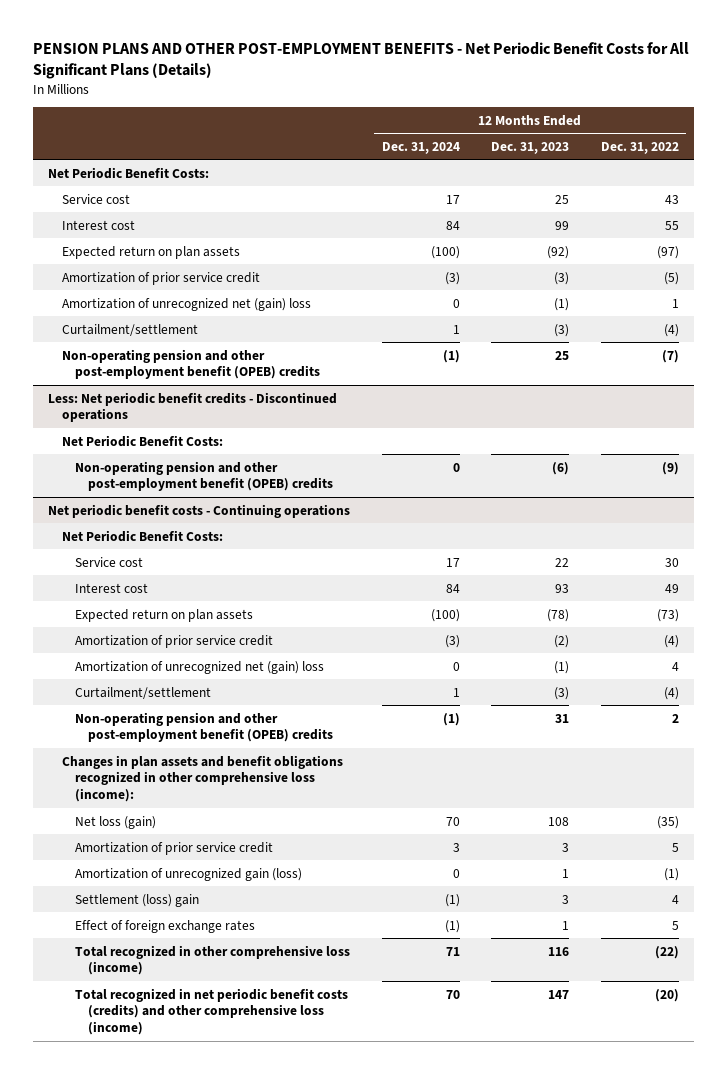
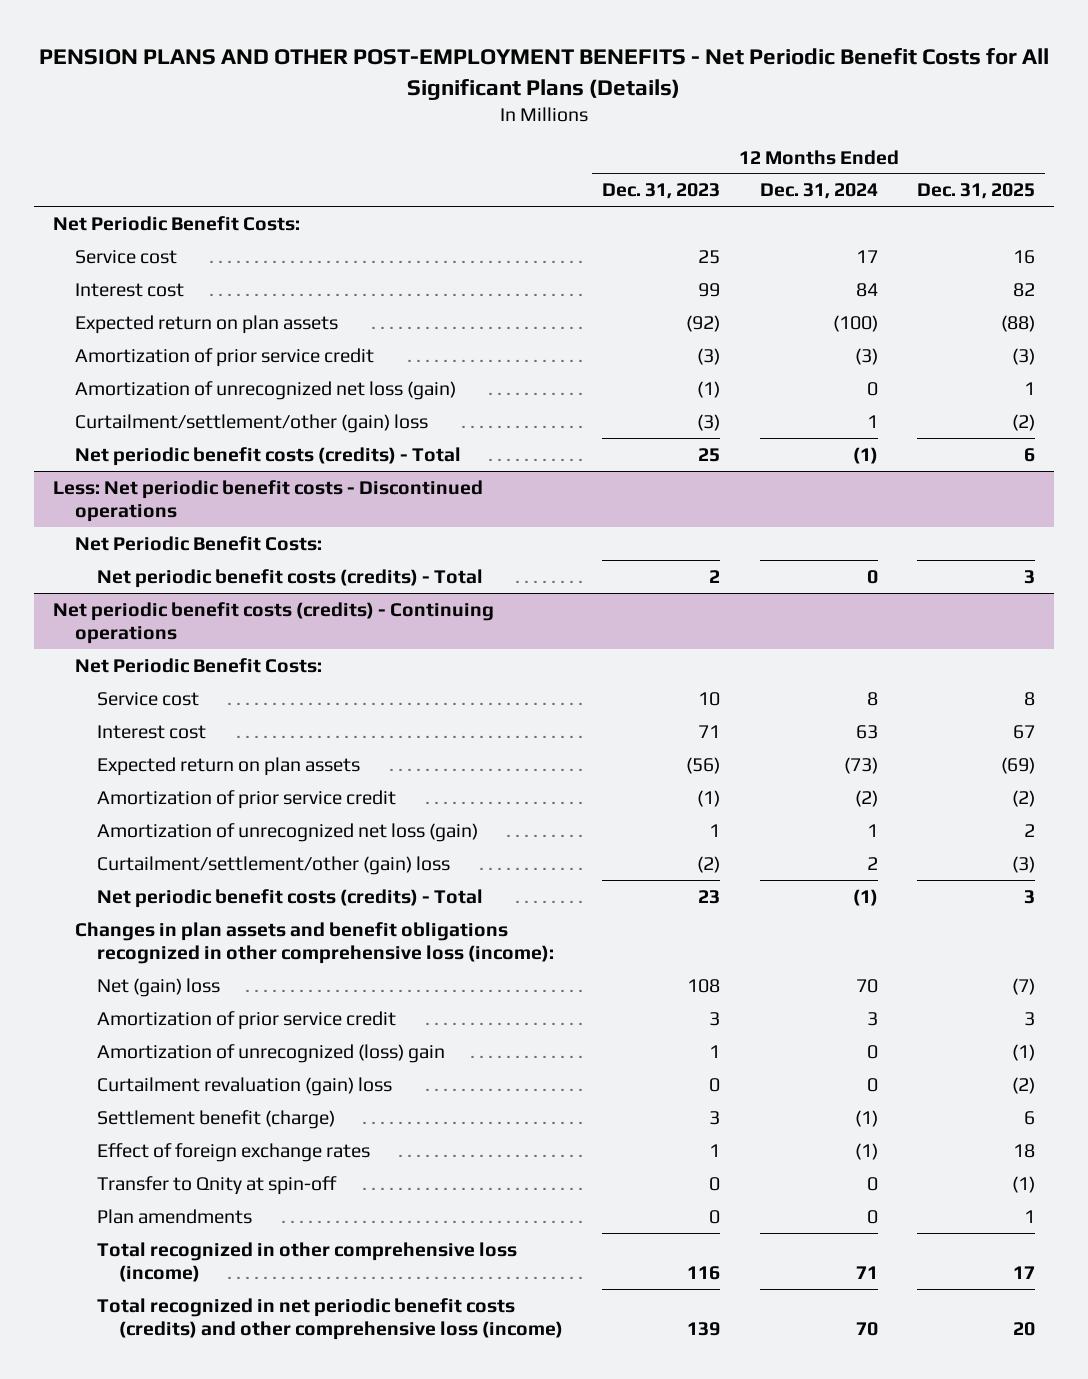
[600,141,679,154] Dec. 31, 2022 -> none
none -> [916,183,1035,200] Dec. 31, 2025
[61,297,311,311] Amortization of unrecognized net (gain) loss -> [75,380,457,400] Amortization of unrecognized net loss (gain)
[61,323,198,336] Curtailment/settlement -> [75,413,429,433] Curtailment/settlement/other (gain) loss
[61,348,321,380] Non-operating pension and other post-employment benefit (OPEB) credits -> [75,446,462,466] Net periodic benefit costs (credits) - Total
[48,391,338,423] Less: Net periodic benefit credits - Discontinued operations -> [53,479,484,523] Less: Net periodic benefit costs - Discontinued operations
[75,460,334,492] Non-operating pension and other post-employment benefit (OPEB) credits -> none
none -> [97,568,484,588] Net periodic benefit costs (credits) - Total
[48,503,351,518] Net periodic benefit costs - Continuing operations -> [53,601,495,645] Net periodic benefit costs (credits) - Continuing operations
[75,711,334,743] Non-operating pension and other post-employment benefit (OPEB) credits -> none
[445,557,460,567] 17 -> [866,691,878,706] 8
[555,557,570,567] 22 -> [698,691,721,706] 10
[445,583,460,593] 84 -> [855,724,878,739] 63
[555,583,570,593] 93 -> [698,724,721,738] 71
[430,608,460,622] (100) -> [843,756,878,774] (73)
[547,608,570,622] (78) -> [686,756,721,774] (56)
[444,634,460,648] (3) -> [854,789,878,807] (2)
[554,634,570,648] (2) -> [697,789,721,807] (1)
[75,660,325,674] Amortization of unrecognized net (gain) loss -> [97,822,479,842] Amortization of unrecognized net loss (gain)
[452,661,460,671] 0 -> [866,823,878,837] 1
[554,660,570,674] (1) -> [709,823,721,837] 1
[75,686,212,699] Curtailment/settlement -> [97,855,451,875] Curtailment/settlement/other (gain) loss
[452,687,460,697] 1 -> [866,856,878,870] 2
[554,686,570,700] (3) -> [697,855,721,873] (2)
none -> [97,888,484,908] Net periodic benefit costs (credits) - Total
[75,815,157,829] Net loss (gain) -> [97,977,221,997] Net (gain) loss
[75,893,200,907] Settlement (loss) gain -> none
[75,867,303,881] Amortization of unrecognized gain (loss) -> [97,1043,446,1063] Amortization of unrecognized (loss) gain
none -> [97,1076,393,1096] Curtailment revaluation (gain) loss
none -> [97,1109,336,1129] Settlement benefit (charge)
none -> [97,1175,338,1195] Transfer to Qnity at spin-off
none -> [97,1208,253,1224] Plan amendments
[548,989,570,999] 147 -> [687,1322,721,1337] 139

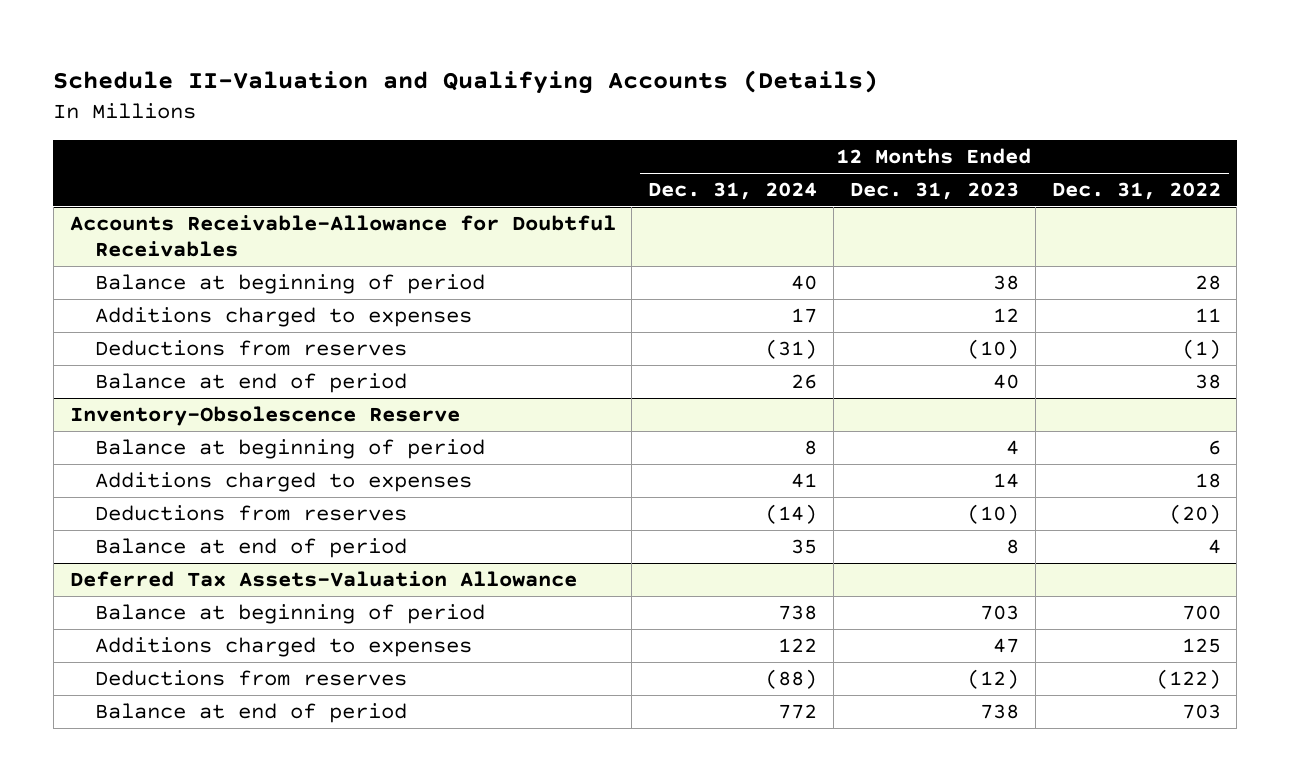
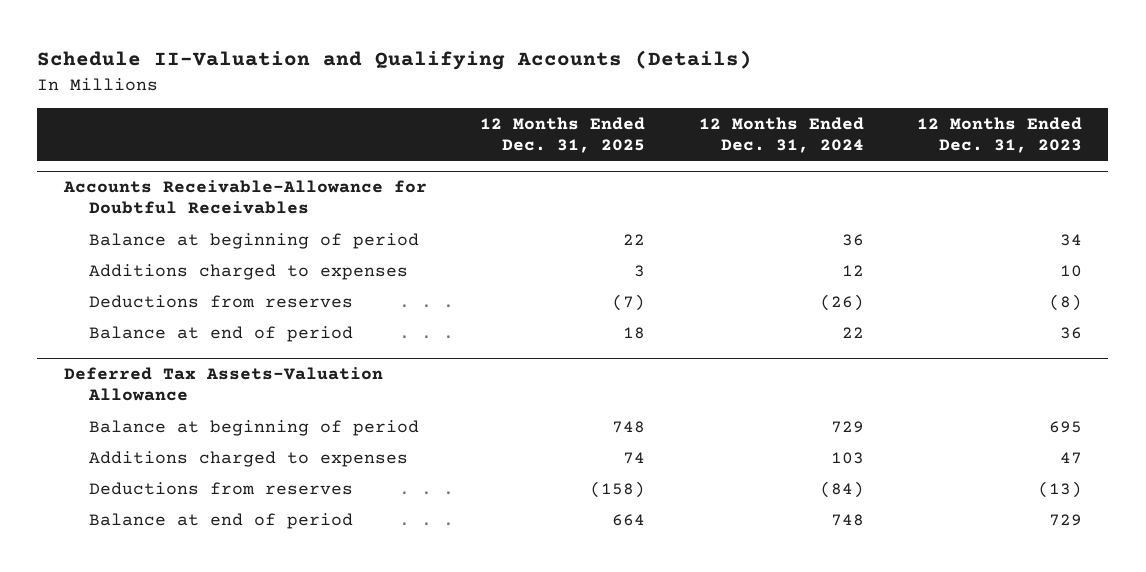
[1051,182,1221,201] Dec. 31, 2022 -> none
none -> [480,116,646,153] 12 Months Ended Dec. 31, 2025
[69,405,460,426] Inventory-Obsolescence Reserve -> none
[94,438,485,459] Balance at beginning of period -> none
[94,471,472,492] Additions charged to expenses -> none
[94,504,407,521] Deductions from reserves -> none
[94,537,407,558] Balance at end of period -> none
[791,274,818,290] 40 -> [841,233,864,246] 36
[992,274,1019,290] 38 -> [1059,233,1082,246] 34
[791,307,818,323] 17 -> [841,264,864,276] 12
[992,307,1019,322] 12 -> [1059,264,1082,277] 10
[765,338,818,359] (31) -> [819,293,864,311] (26)
[966,338,1019,359] (10) -> [1048,293,1082,311] (8)
[791,373,818,389] 26 -> [841,326,864,338] 22
[992,373,1019,389] 40 -> [1059,326,1082,339] 36
[778,604,818,620] 738 -> [830,420,864,433] 729
[979,604,1019,620] 703 -> [1048,420,1082,433] 695
[778,637,818,652] 122 -> [830,451,864,464] 103
[765,668,818,689] (88) -> [819,480,864,498] (84)
[966,668,1019,689] (12) -> [1037,480,1082,498] (13)
[778,703,818,719] 772 -> [830,513,864,526] 748
[979,703,1019,719] 738 -> [1048,513,1082,526] 729

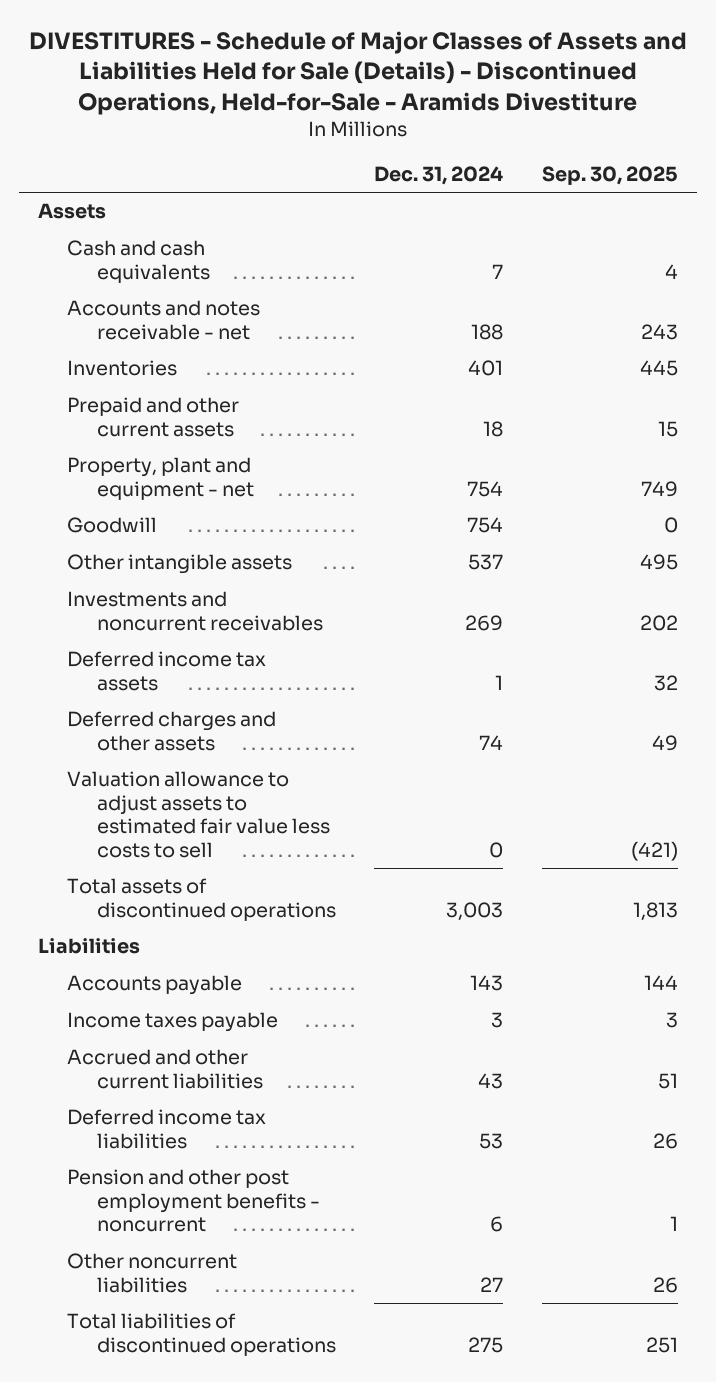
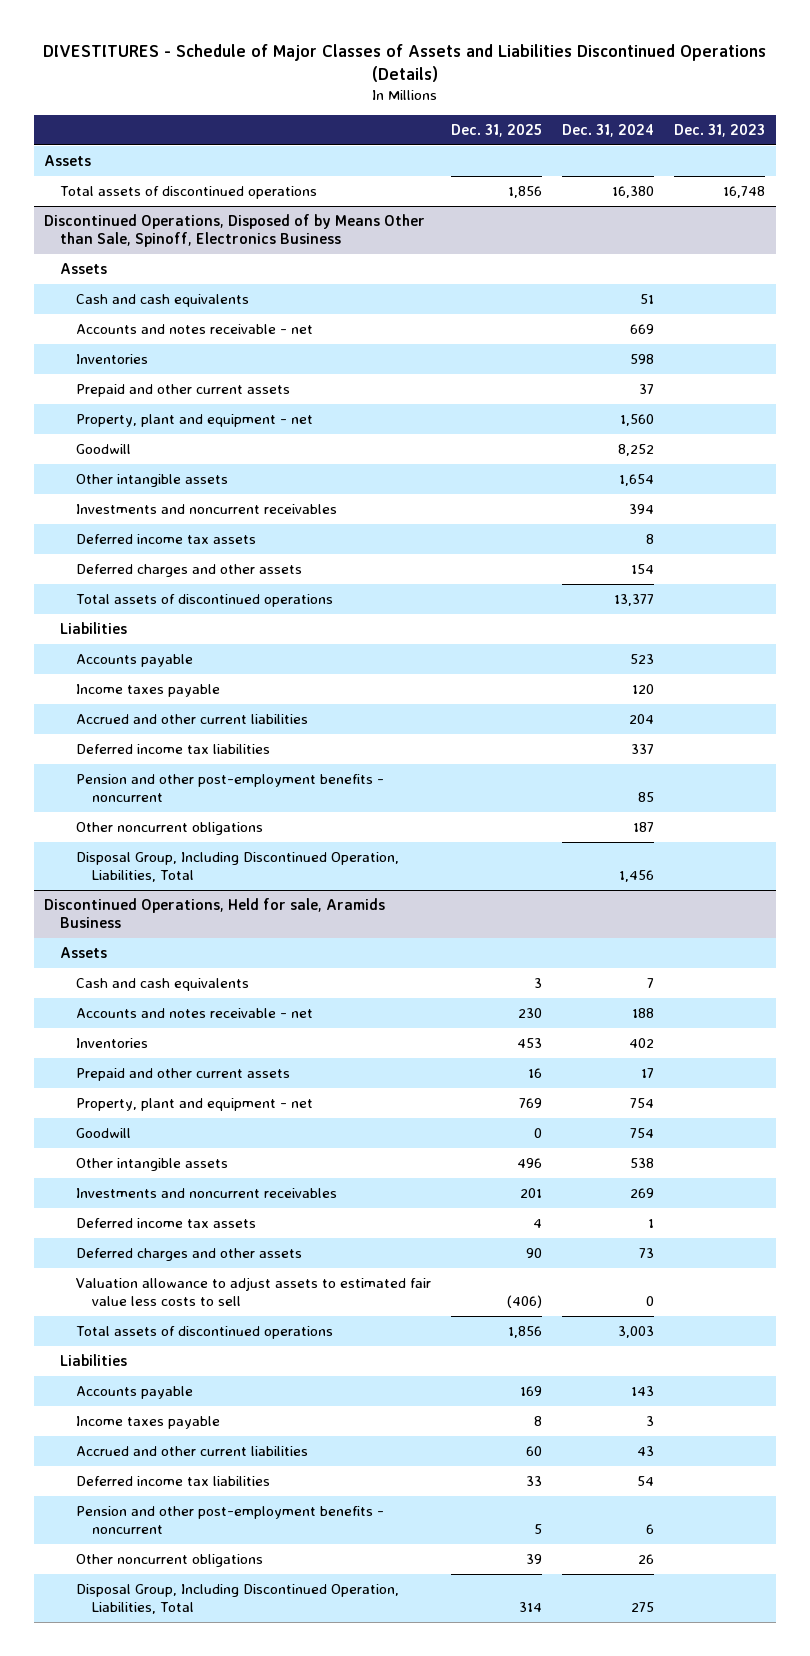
[29,31,688,115] DIVESTITURES - Schedule of Major Classes of Assets and Liabilities Held for Sale (Details) - Discontinued Operations, Held-for-Sale - Aramids Divestiture -> [42,44,766,83] DIVESTITURES - Schedule of Major Classes of Assets and Liabilities Discontinued Operations (Details)
[542,166,679,186] Sep. 30, 2025 -> none
none -> [451,123,543,137] Dec. 31, 2025
none -> [674,123,766,137] Dec. 31, 2023
none -> [60,185,318,199] Total assets of discontinued operations
none -> [44,213,426,248] Discontinued Operations, Disposed of by Means Other than Sale, Spinoff, Electronics Business
none -> [60,262,108,274] Assets
none -> [75,293,249,307] Cash and cash equivalents
none -> [75,323,313,334] Accounts and notes receivable - net
none -> [75,353,148,364] Inventories
none -> [75,383,290,397] Prepaid and other current assets
none -> [75,413,313,427] Property, plant and equipment - net
none -> [75,443,131,454] Goodwill
none -> [75,473,228,487] Other intangible assets
none -> [75,503,337,514] Investments and noncurrent receivables
none -> [75,533,256,544] Deferred income tax assets
none -> [75,563,302,577] Deferred charges and other assets
none -> [75,593,333,607] Total assets of discontinued operations
none -> [60,621,128,634] Liabilities
none -> [75,653,193,667] Accounts payable
none -> [75,683,220,697] Income taxes payable
none -> [75,713,308,724] Accrued and other current liabilities
none -> [75,743,270,754] Deferred income tax liabilities
none -> [75,773,384,803] Pension and other post-employment benefits - noncurrent
none -> [75,821,263,835] Other noncurrent obligations
none -> [75,851,399,883] Disposal Group, Including Discontinued Operation, Liabilities, Total
none -> [44,897,386,929] Discontinued Operations, Held for sale, Aramids Business
none -> [60,946,108,958] Assets
[468,360,504,377] 401 -> [629,1037,655,1048] 402
[483,420,504,437] 18 -> [641,1067,655,1078] 17
[468,554,504,571] 537 -> [630,1157,655,1168] 538
[479,734,504,750] 74 -> [639,1247,655,1258] 73
[479,1132,504,1149] 53 -> [637,1475,655,1486] 54
[67,1169,320,1233] Pension and other post employment benefits - noncurrent -> [75,1505,384,1535] Pension and other post-employment benefits - noncurrent
[67,1253,238,1293] Other noncurrent liabilities -> [75,1553,263,1567] Other noncurrent obligations
[480,1276,504,1292] 27 -> [638,1553,655,1564] 26
[67,1313,336,1356] Total liabilities of discontinued operations -> [75,1583,399,1615] Disposal Group, Including Discontinued Operation, Liabilities, Total

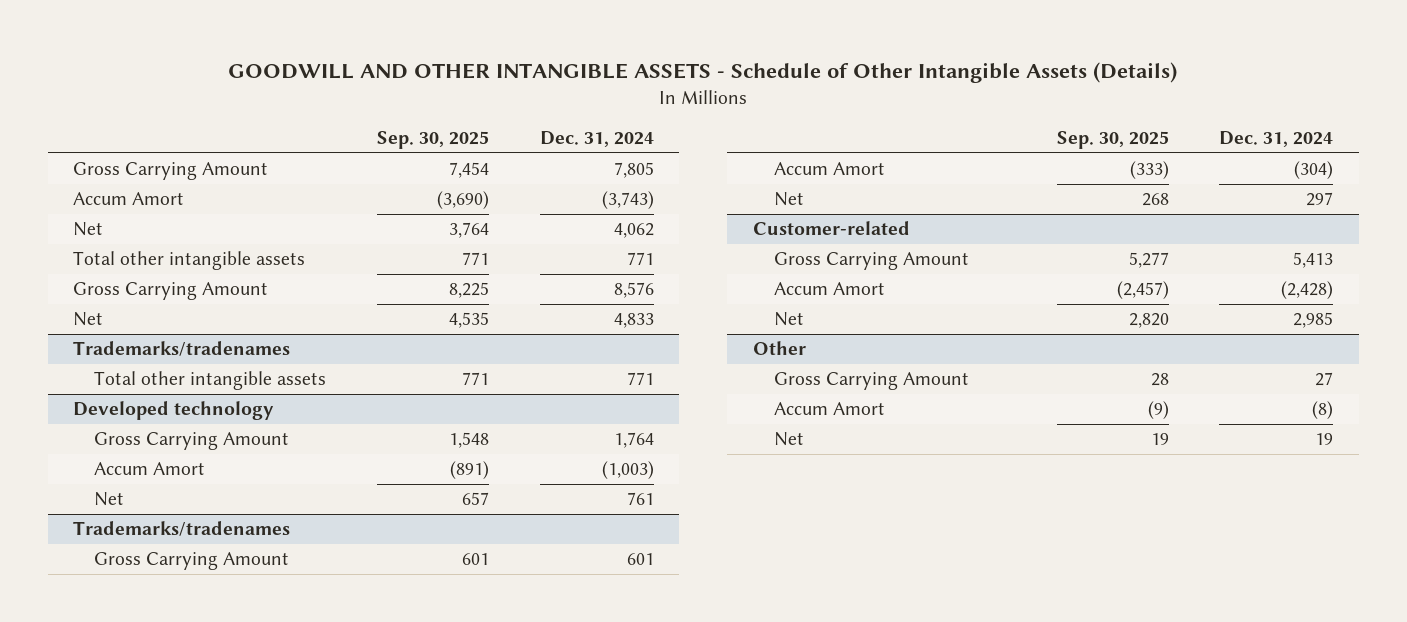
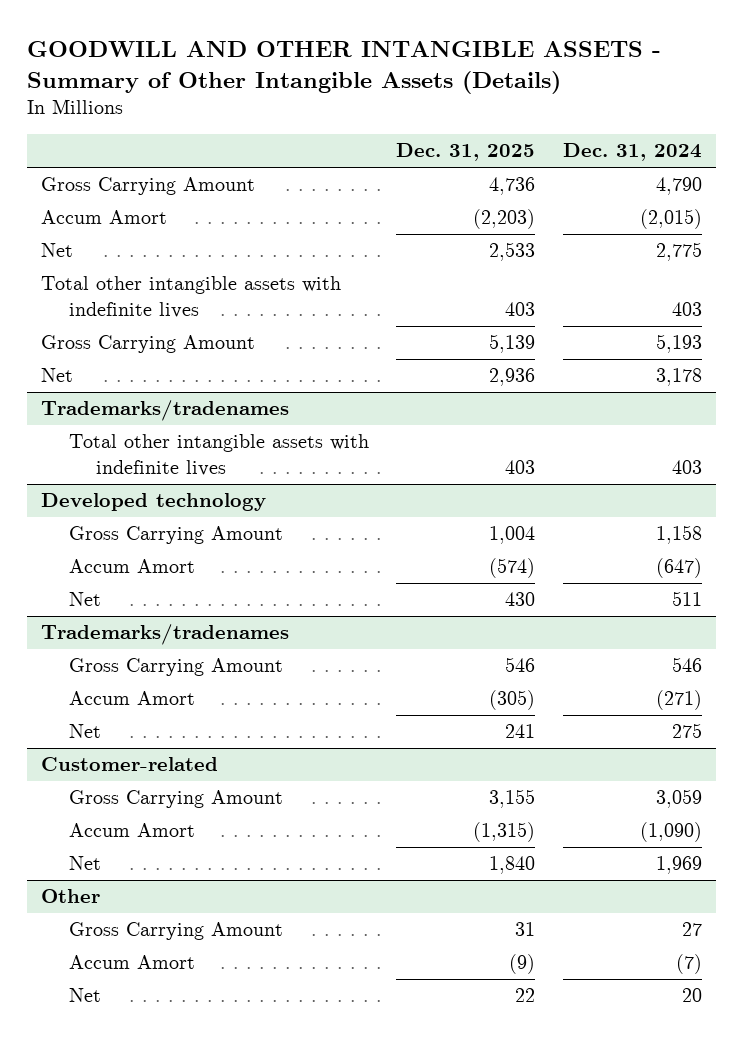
[228,61,1178,83] GOODWILL AND OTHER INTANGIBLE ASSETS - Schedule of Other Intangible Assets (Details) -> [27,41,662,94] GOODWILL AND OTHER INTANGIBLE ASSETS - Summary of Other Intangible Assets (Details)
[376,131,489,150] Sep. 30, 2025 -> none
none -> [396,143,536,162] Dec. 31, 2025
[613,162,654,179] 7,805 -> [655,177,702,196] 4,790
[601,191,654,210] (3,743) -> [639,209,702,230] (2,015)
[613,223,654,239] 4,062 -> [655,242,702,262] 2,775
[73,251,306,271] Total other intangible assets -> [40,276,341,318] Total other intangible assets with indefinite lives
[626,252,654,266] 771 -> [671,301,702,316] 403
[613,282,654,299] 8,576 -> [655,334,702,354] 5,193
[613,313,654,329] 4,833 -> [655,368,702,387] 3,178
[94,371,327,391] Total other intangible assets -> [68,434,369,476] Total other intangible assets with indefinite lives
[626,372,654,386] 771 -> [671,459,702,474] 403
[613,432,654,449] 1,764 -> [655,525,702,545] 1,158
[601,461,654,480] (1,003) -> [655,558,702,579] (647)
[626,492,654,506] 761 -> [671,591,702,607] 511
[626,553,654,566] 601 -> [671,657,702,673] 546
[1294,161,1334,180] (304) -> [655,690,702,711] (271)
[1306,192,1334,207] 297 -> [671,723,702,739] 275
[1293,252,1334,269] 5,413 -> [655,789,702,809] 3,059
[1281,281,1334,300] (2,428) -> [639,822,702,843] (1,090)
[1293,312,1334,329] 2,985 -> [655,856,702,875] 1,969
[1312,401,1334,420] (8) -> [675,954,702,975] (7)
[1315,433,1334,446] 19 -> [681,988,702,1003] 20

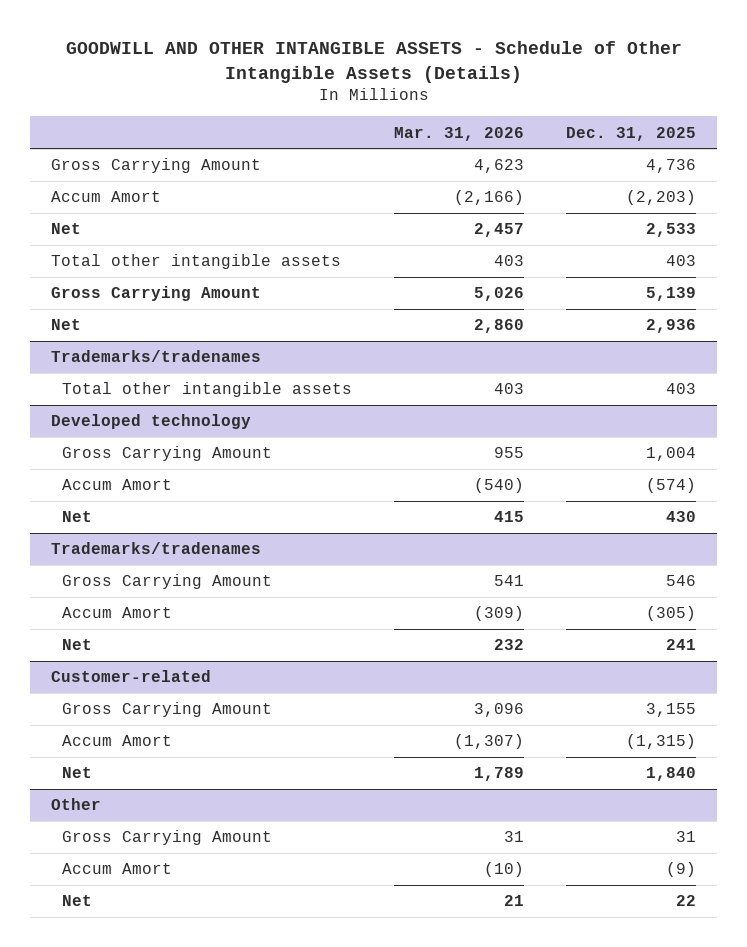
[27,41,662,94] GOODWILL AND OTHER INTANGIBLE ASSETS - Summary of Other Intangible Assets (Details) -> [65,41,682,84] GOODWILL AND OTHER INTANGIBLE ASSETS - Schedule of Other Intangible Assets (Details)
[562,143,702,162] Dec. 31, 2024 -> none
none -> [394,126,525,141] Mar. 31, 2026
[40,276,341,318] Total other intangible assets with indefinite lives -> [50,254,341,270] Total other intangible assets
[68,434,369,476] Total other intangible assets with indefinite lives -> [62,382,353,398] Total other intangible assets

